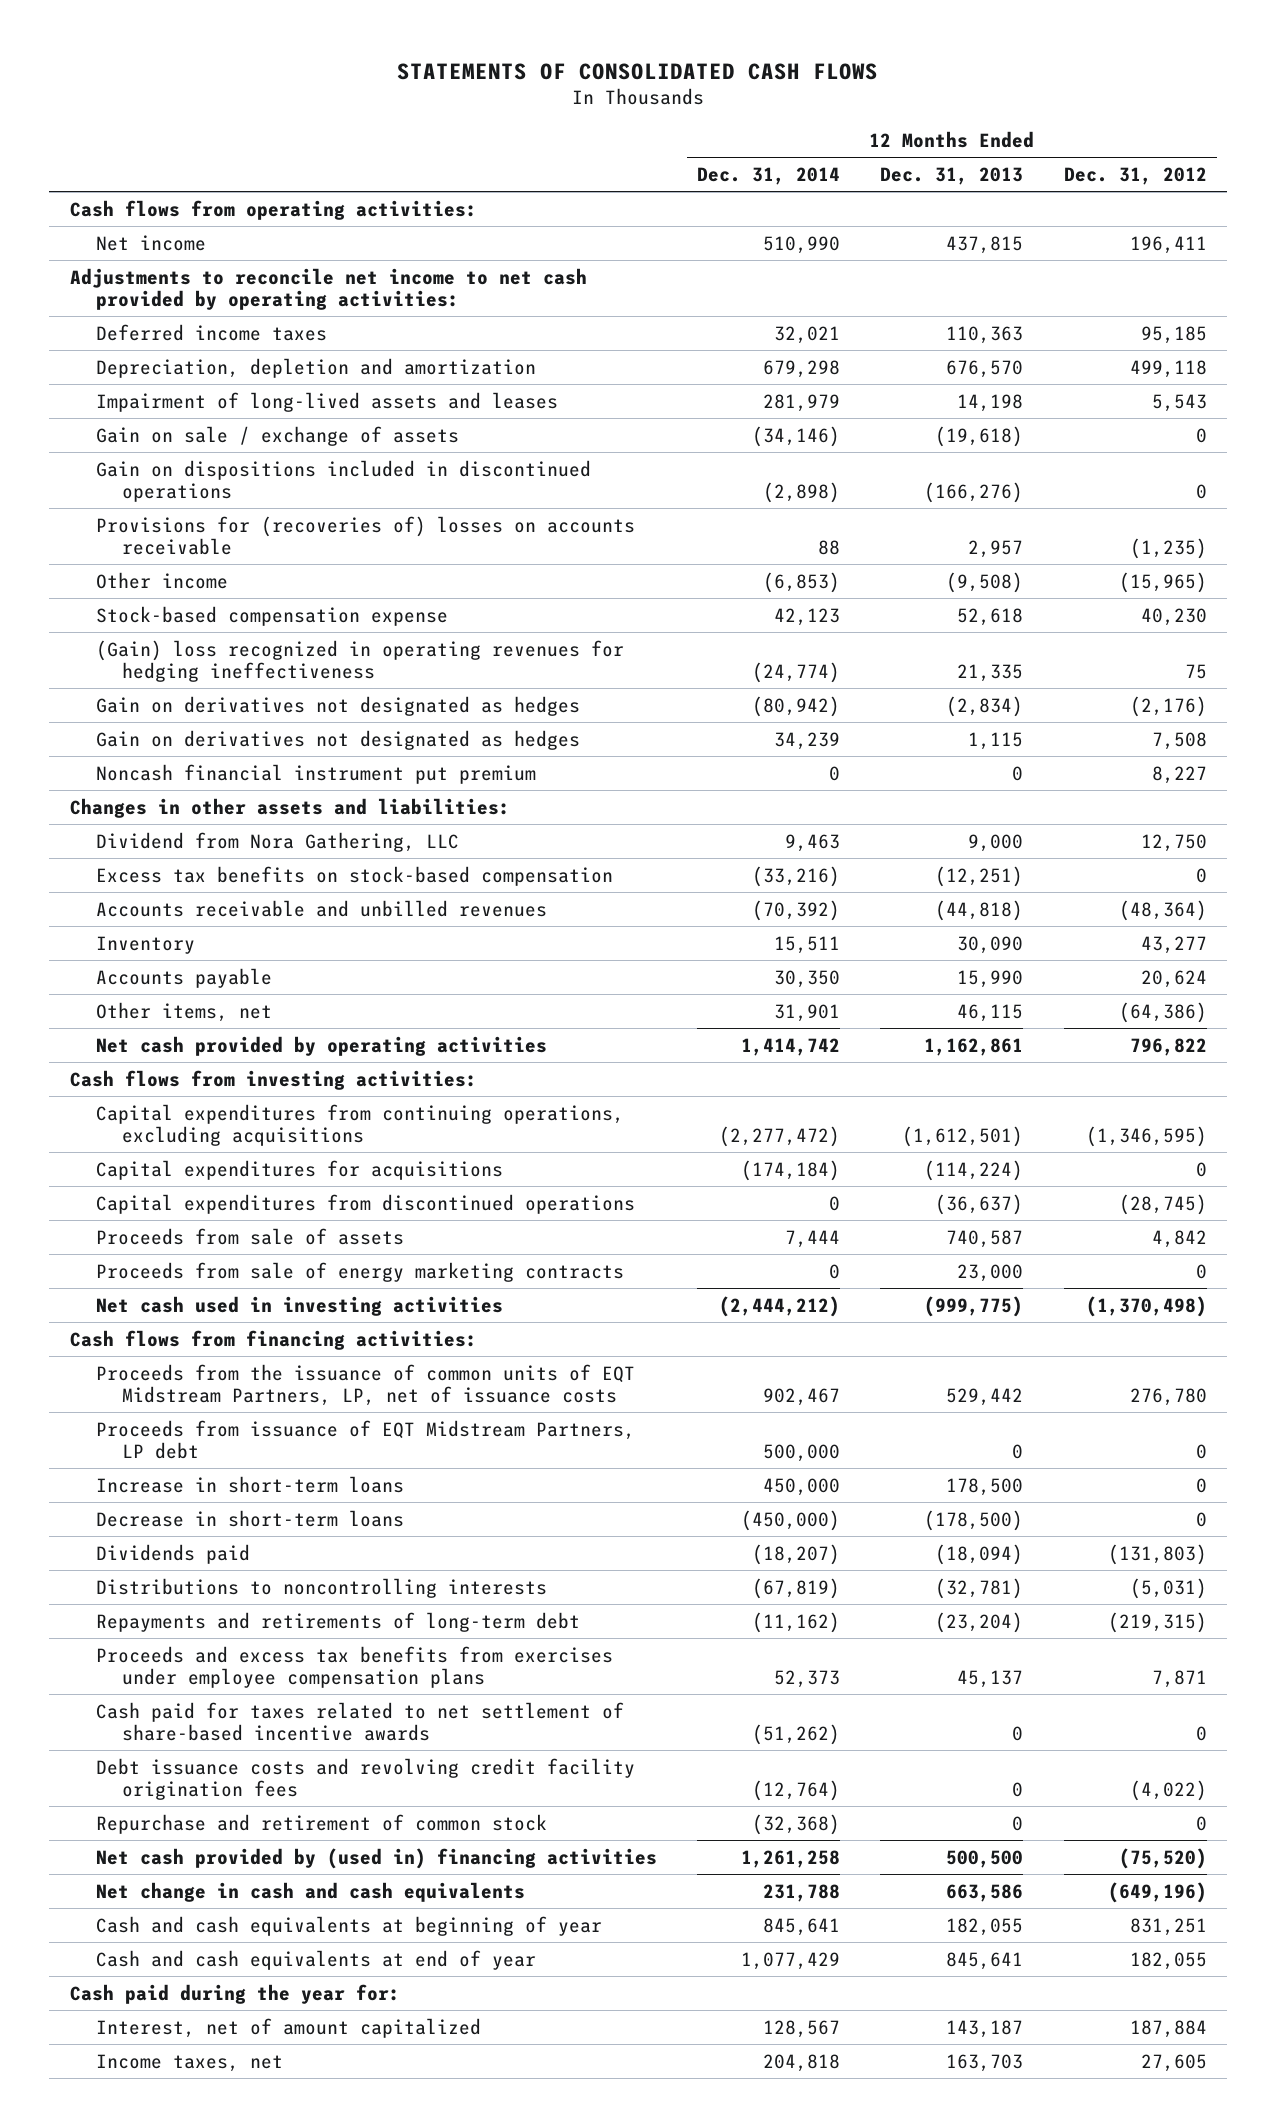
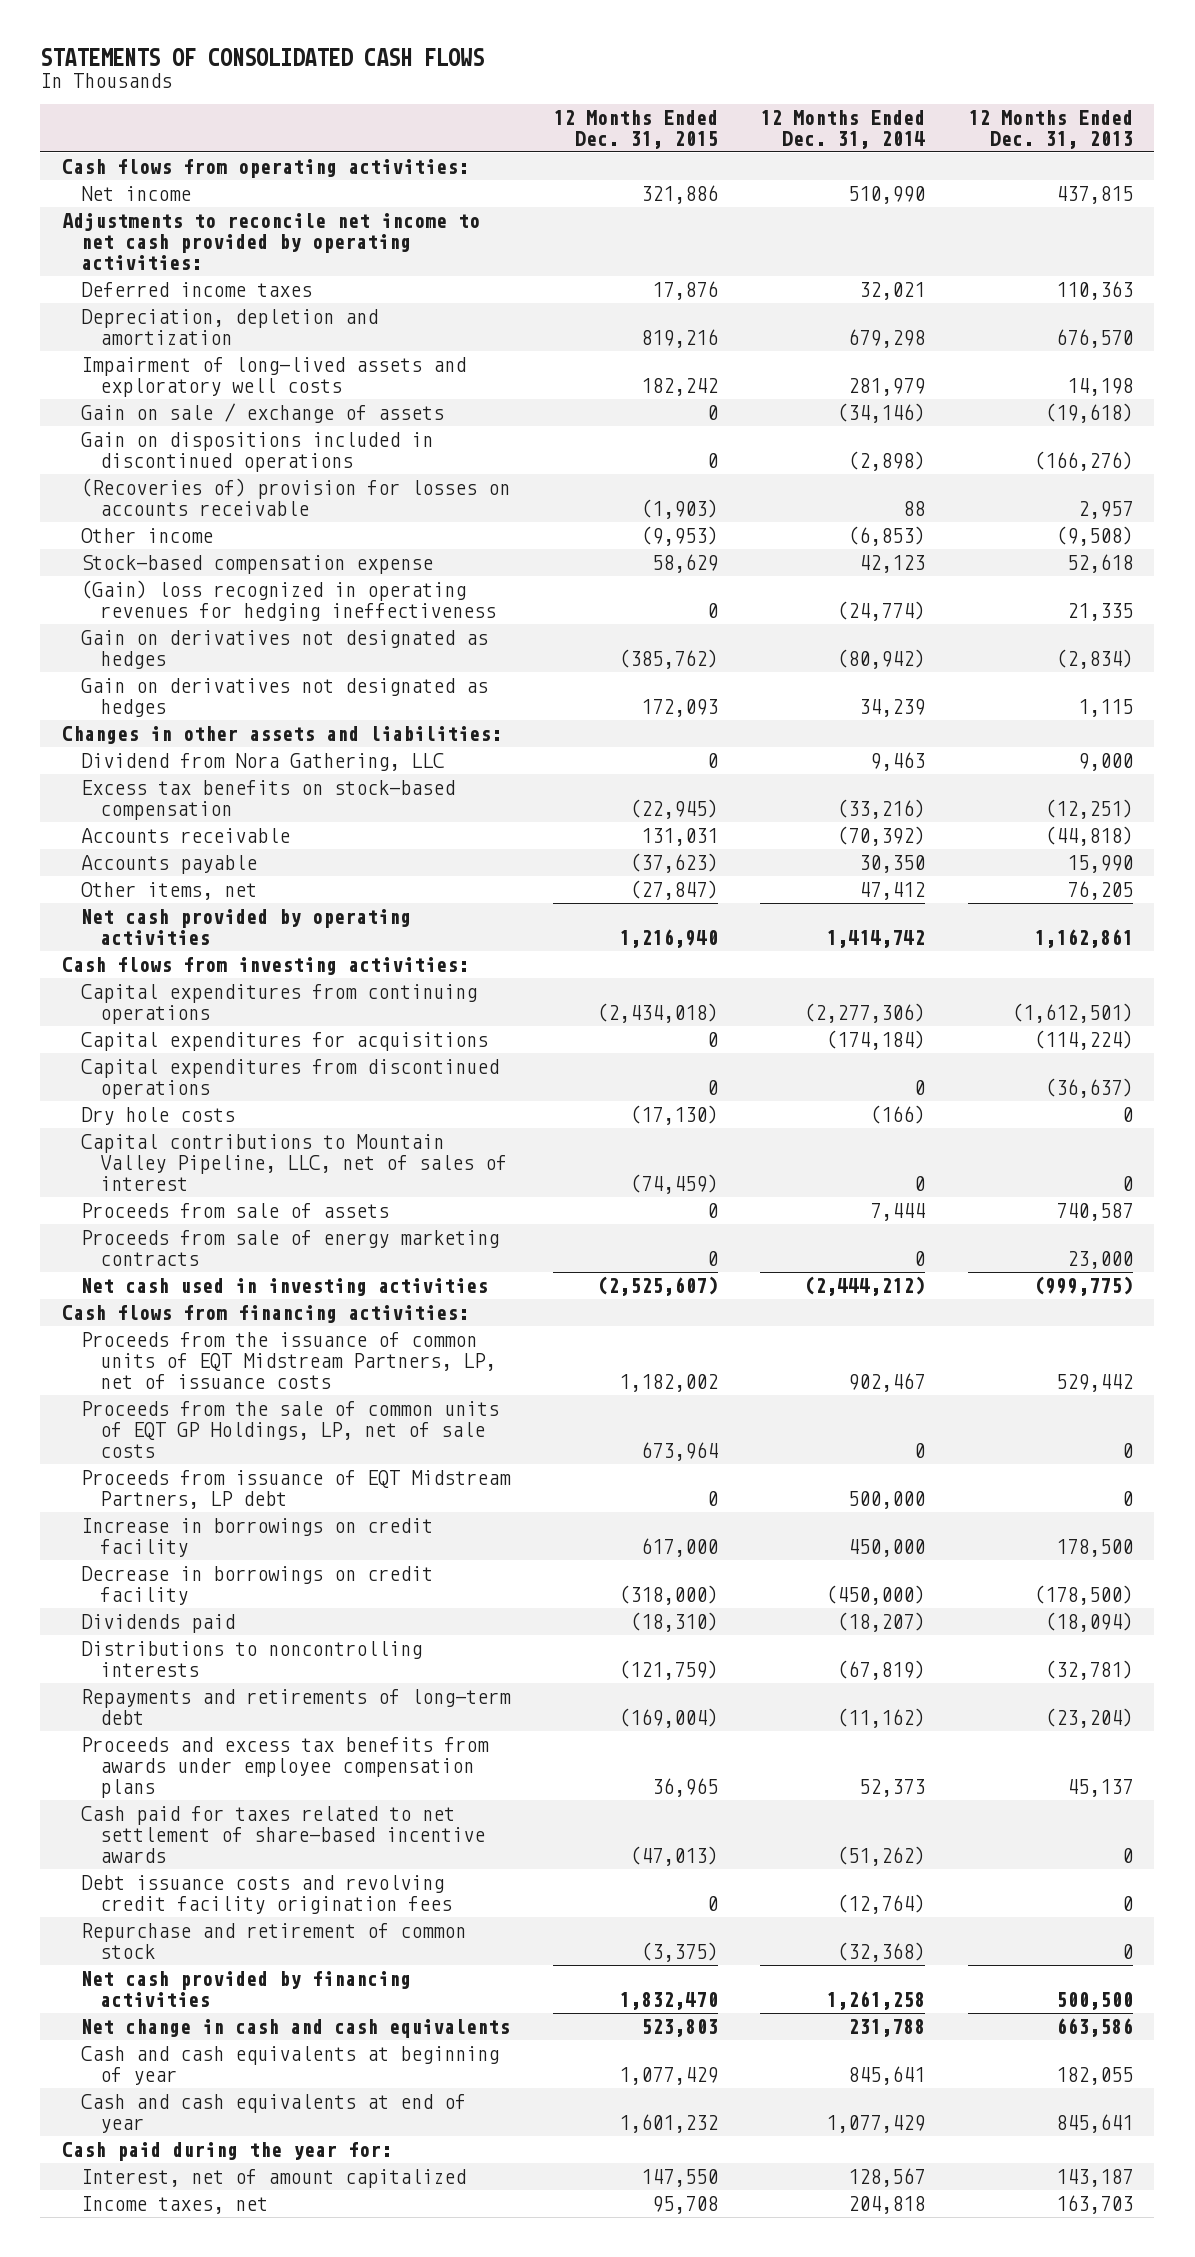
[1063,166,1207,185] Dec. 31, 2012 -> none
none -> [552,109,718,149] 12 Months Ended Dec. 31, 2015
[95,391,558,412] Impairment of long-lived assets and leases -> [81,357,467,397] Impairment of long-lived assets and exploratory well costs
[95,515,635,555] Provisions for (recoveries of) losses on accounts receivable -> [81,478,511,516] (Recoveries of) provision for losses on accounts receivable
[95,763,536,784] Noncash financial instrument put premium -> none
[95,935,195,954] Inventory -> none
[95,899,547,917] Accounts receivable and unbilled revenues -> [81,828,291,844] Accounts receivable
[774,1003,841,1022] 31,901 -> [859,882,926,901] 47,412
[957,1003,1024,1022] 46,115 -> [1066,881,1133,901] 76,205
[95,1103,624,1146] Capital expenditures from continuing operations, excluding acquisitions -> [81,984,478,1024] Capital expenditures from continuing operations
[719,1125,841,1147] (2,277,472) -> [804,1002,926,1023] (2,277,306)
none -> [81,1107,236,1126] Dry hole costs
none -> [81,1134,508,1191] Capital contributions to Mountain Valley Pipeline, LLC, net of sales of interest
none -> [81,1401,500,1458] Proceeds from the sale of common units of EQT GP Holdings, LP, net of sale costs
[95,1475,404,1493] Increase in short-term loans -> [81,1518,434,1557] Increase in borrowings on credit facility
[95,1509,404,1527] Decrease in short-term loans -> [81,1566,434,1605] Decrease in borrowings on credit facility
[95,1645,613,1688] Proceeds and excess tax benefits from exercises under employee compensation plans -> [81,1737,490,1798] Proceeds and excess tax benefits from awards under employee compensation plans
[95,1847,657,1869] Net cash provided by (used in) financing activities -> [81,1971,412,2007] Net cash provided by financing activities

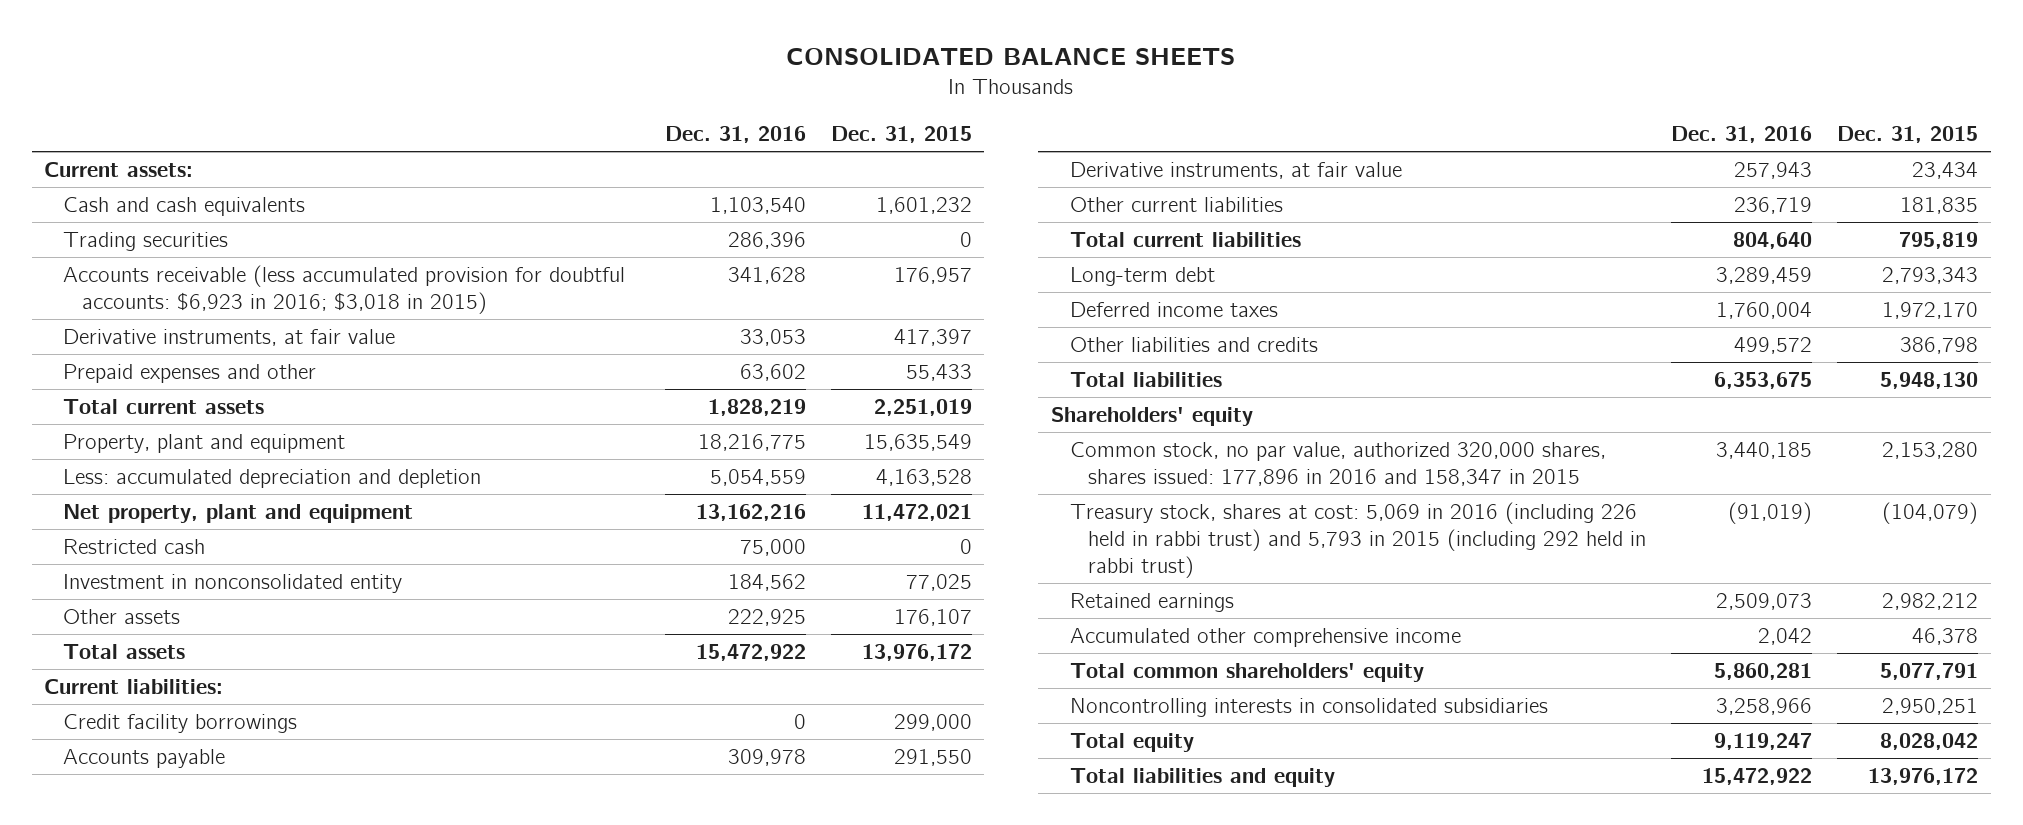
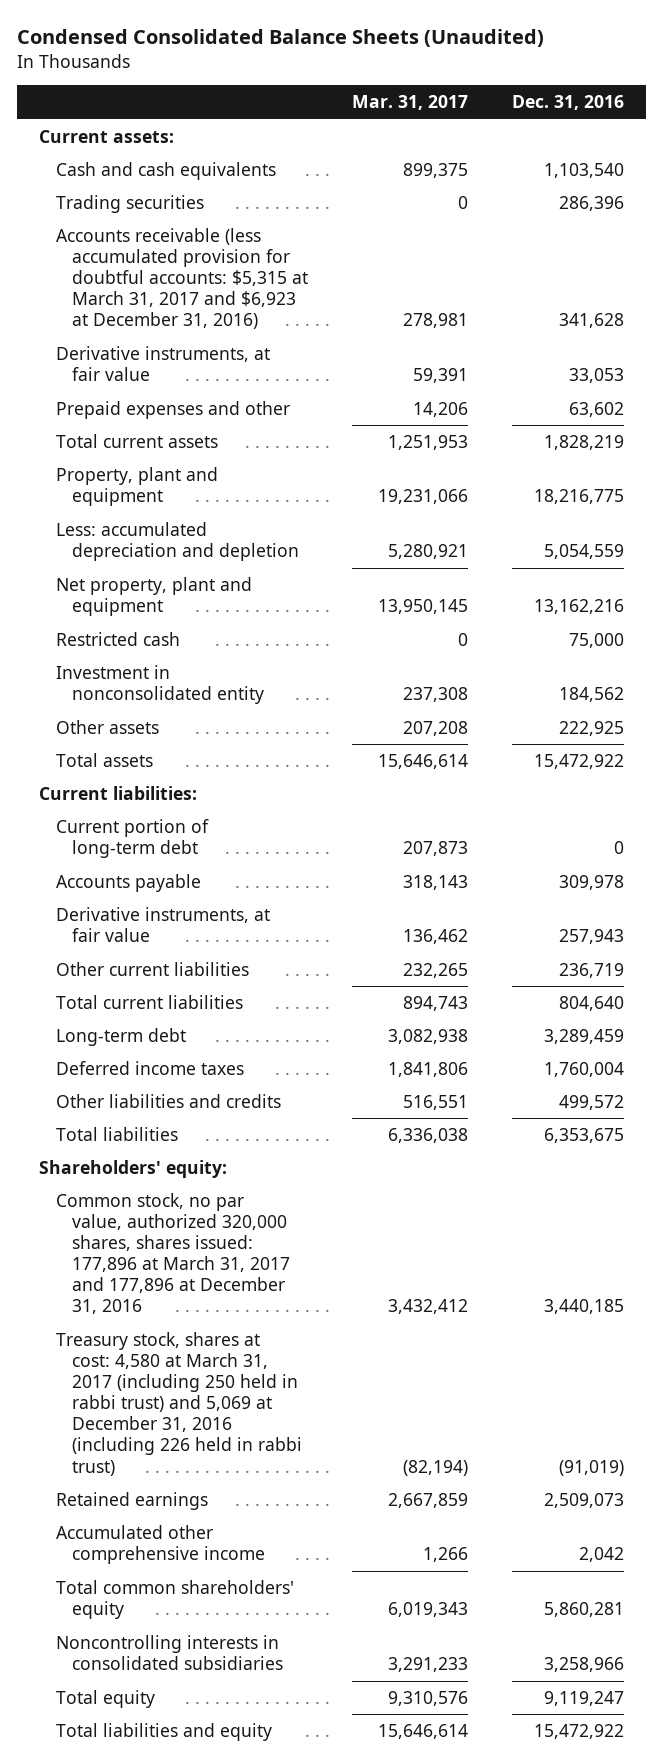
[786,48,1236,66] CONSOLIDATED BALANCE SHEETS -> [17,29,545,48] Condensed Consolidated Balance Sheets (Unaudited)
[830,125,972,143] Dec. 31, 2015 -> none
none -> [352,95,469,111] Mar. 31, 2017
[62,265,625,314] Accounts receivable (less accumulated provision for doubtful accounts: $6,923 in 2016; $3,018 in 2015) -> [55,227,309,330] Accounts receivable (less accumulated provision for doubtful accounts: $5,315 at March 31, 2017 and $6,923 at December 31, 2016)
[62,714,297,734] Credit facility borrowings -> none
none -> [55,818,209,859] Current portion of long-term debt
[1050,407,1253,427] Shareholders' equity -> [39,1159,228,1178] Shareholders' equity:
[1069,442,1606,486] Common stock, no par value, authorized 320,000 shares, shares issued: 177,896 in 2016 and 158,347 in 2015 -> [55,1192,291,1315] Common stock, no par value, authorized 320,000 shares, shares issued: 177,896 at March 31, 2017 and 177,896 at December 31, 2016
[1069,502,1647,578] Treasury stock, shares at cost: 5,069 in 2016 (including 226 held in rabbi trust) and 5,793 in 2015 (including 292 held in rabbi trust) -> [55,1331,303,1476] Treasury stock, shares at cost: 4,580 at March 31, 2017 (including 250 held in rabbi trust) and 5,069 at December 31, 2016 (including 226 held in rabbi trust)

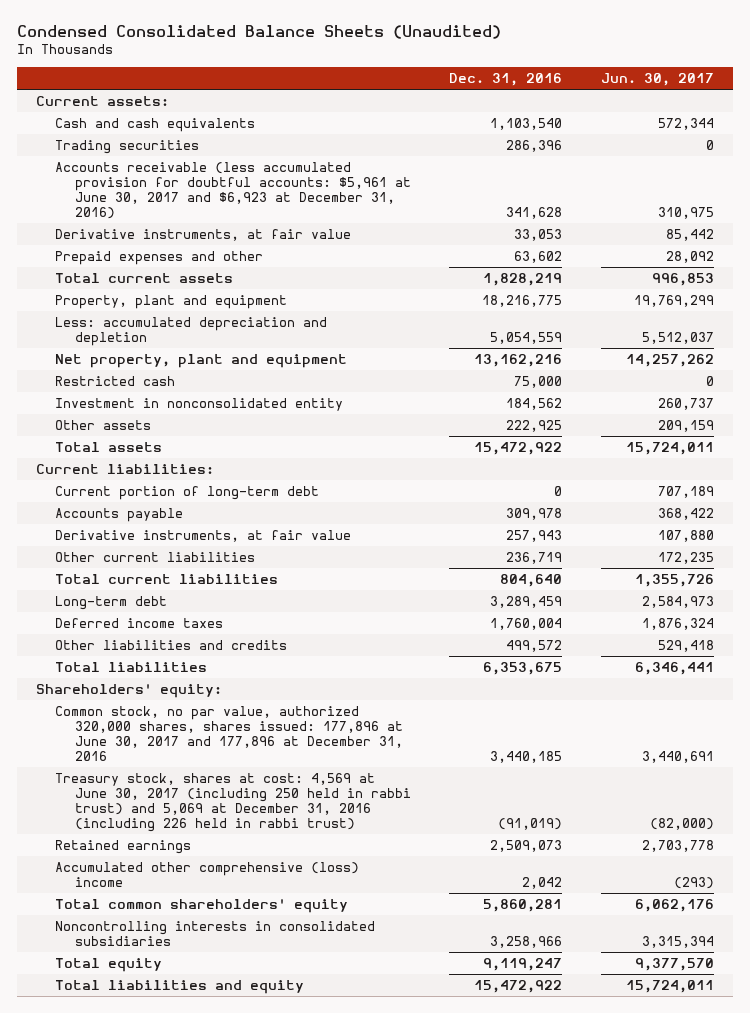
[352,95,469,111] Mar. 31, 2017 -> none
none -> [600,73,714,87] Jun. 30, 2017
[55,227,309,330] Accounts receivable (less accumulated provision for doubtful accounts: $5,315 at March 31, 2017 and $6,923 at December 31, 2016) -> [55,161,412,220] Accounts receivable (less accumulated provision for doubtful accounts: $5,961 at June 30, 2017 and $6,923 at December 31, 2016)
[55,1192,291,1315] Common stock, no par value, authorized 320,000 shares, shares issued: 177,896 at March 31, 2017 and 177,896 at December 31, 2016 -> [55,705,404,762] Common stock, no par value, authorized 320,000 shares, shares issued: 177,896 at June 30, 2017 and 177,896 at December 31, 2016
[55,1331,303,1476] Treasury stock, shares at cost: 4,580 at March 31, 2017 (including 250 held in rabbi trust) and 5,069 at December 31, 2016 (including 226 held in rabbi trust) -> [55,772,412,833] Treasury stock, shares at cost: 4,569 at June 30, 2017 (including 250 held in rabbi trust) and 5,069 at December 31, 2016 (including 226 held in rabbi trust)
[55,1524,266,1565] Accumulated other comprehensive income -> [55,861,360,888] Accumulated other comprehensive (loss) income

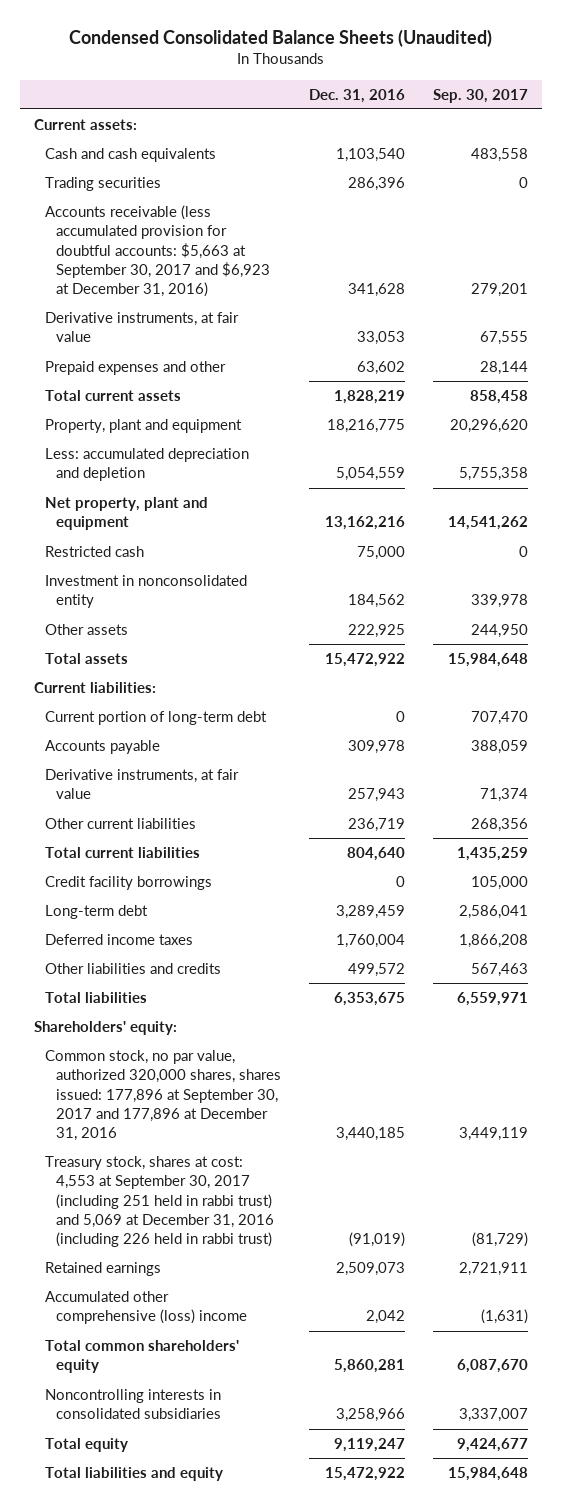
[600,73,714,87] Jun. 30, 2017 -> none
none -> [432,88,528,103] Sep. 30, 2017
[55,161,412,220] Accounts receivable (less accumulated provision for doubtful accounts: $5,961 at June 30, 2017 and $6,923 at December 31, 2016) -> [45,205,271,298] Accounts receivable (less accumulated provision for doubtful accounts: $5,663 at September 30, 2017 and $6,923 at December 31, 2016)
none -> [45,876,213,891] Credit facility borrowings
[55,705,404,762] Common stock, no par value, authorized 320,000 shares, shares issued: 177,896 at June 30, 2017 and 177,896 at December 31, 2016 -> [45,1050,282,1142] Common stock, no par value, authorized 320,000 shares, shares issued: 177,896 at September 30, 2017 and 177,896 at December 31, 2016
[55,772,412,833] Treasury stock, shares at cost: 4,569 at June 30, 2017 (including 250 held in rabbi trust) and 5,069 at December 31, 2016 (including 226 held in rabbi trust) -> [45,1156,275,1248] Treasury stock, shares at cost: 4,553 at September 30, 2017 (including 251 held in rabbi trust) and 5,069 at December 31, 2016 (including 226 held in rabbi trust)

